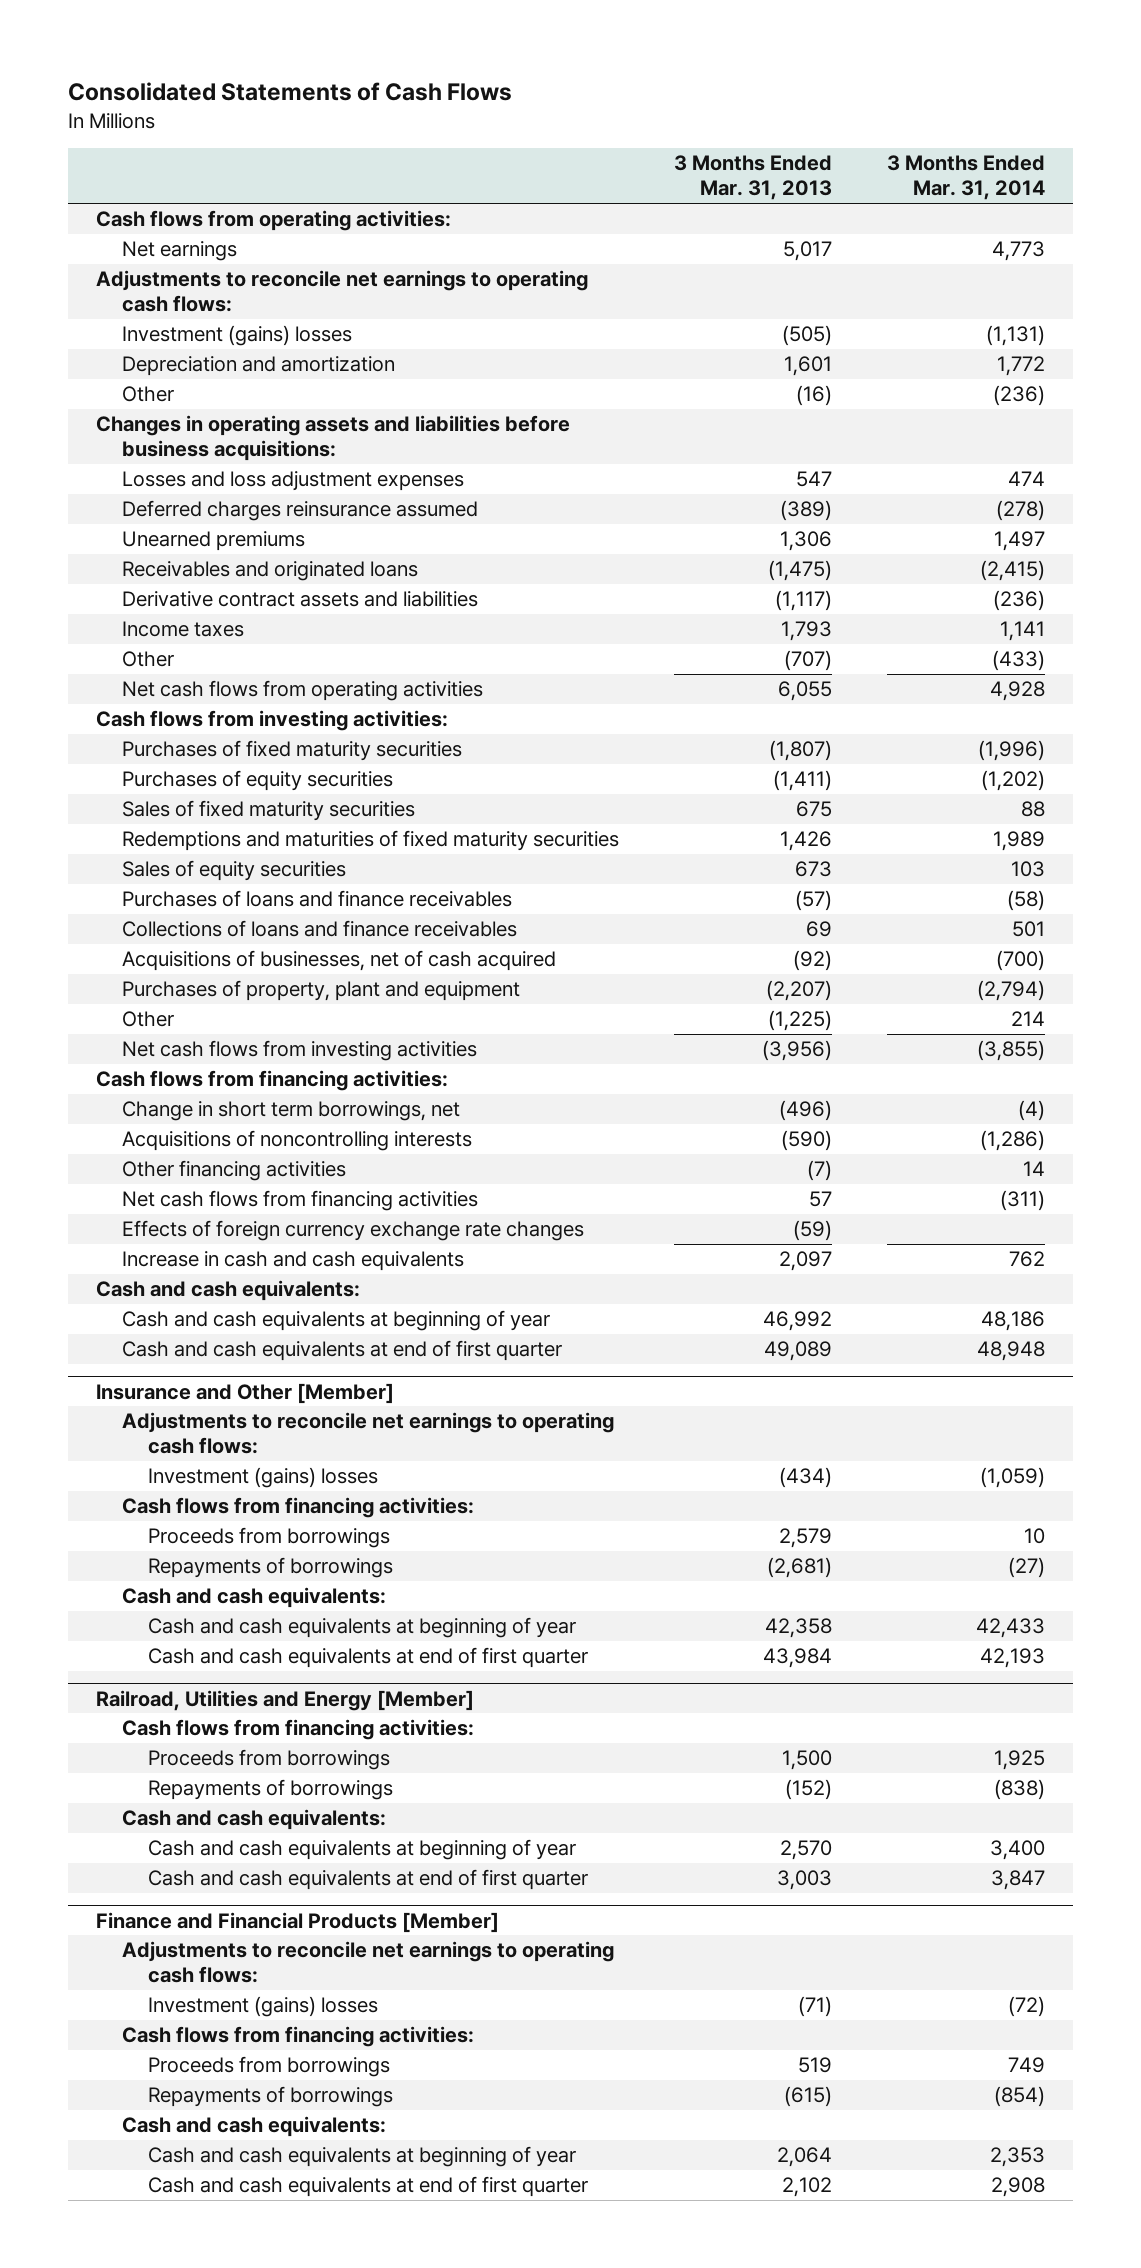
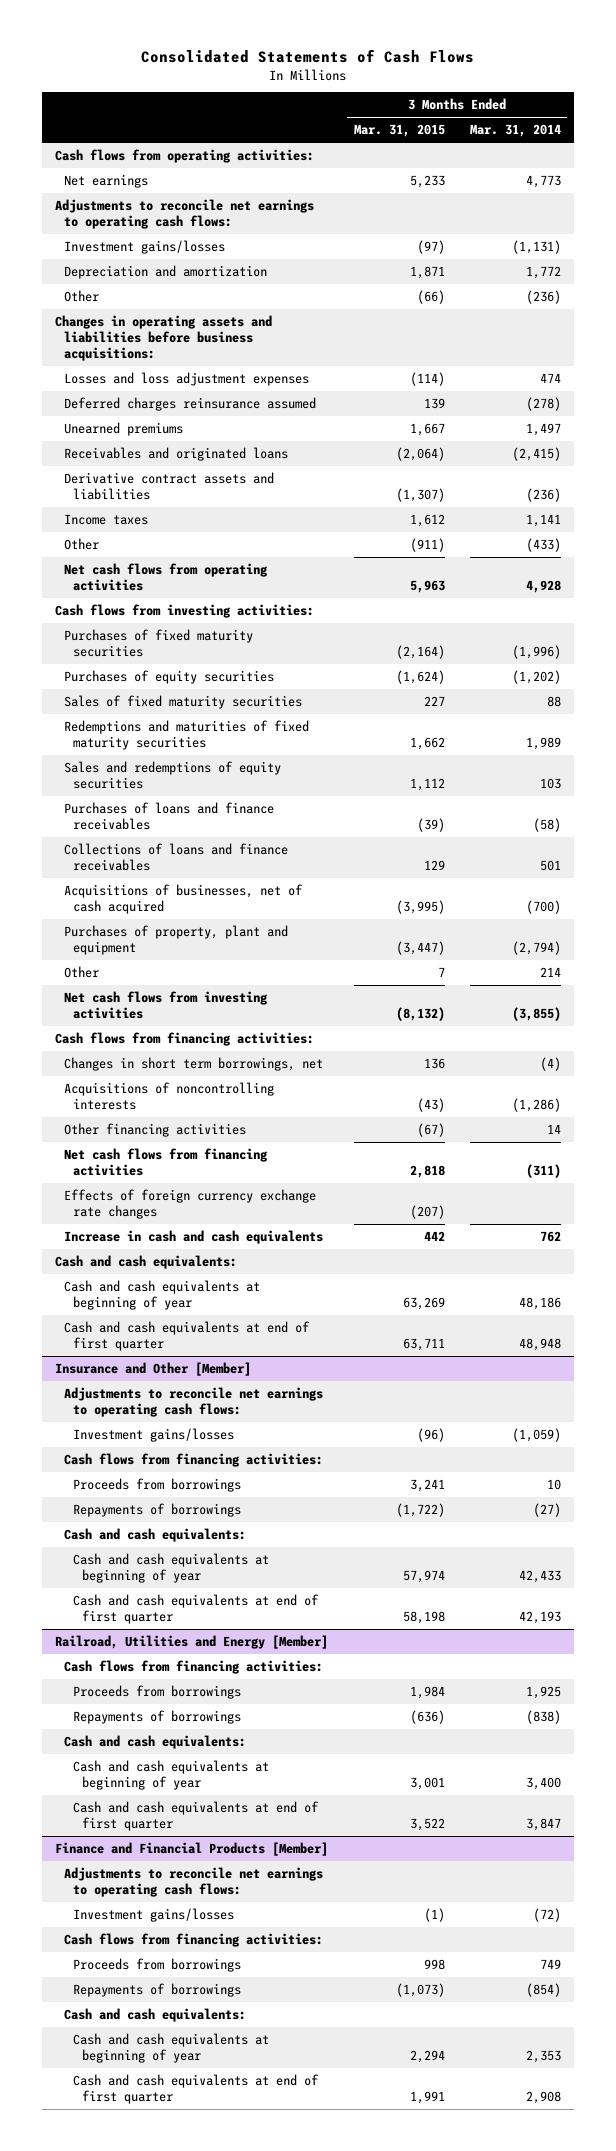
[674,155,833,201] 3 Months Ended Mar. 31, 2013 -> none
none -> [353,124,445,138] Mar. 31, 2015
[121,325,352,347] Investment (gains) losses -> [64,239,226,254] Investment gains/losses
[121,860,346,882] Sales of equity securities -> [64,760,282,789] Sales and redemptions of equity securities
[121,1101,460,1122] Change in short term borrowings, net -> [64,1056,324,1071] Changes in short term borrowings, net
[147,1467,378,1489] Investment (gains) losses -> [73,1427,235,1442] Investment gains/losses
[147,1996,378,2018] Investment (gains) losses -> [73,1907,235,1922] Investment gains/losses

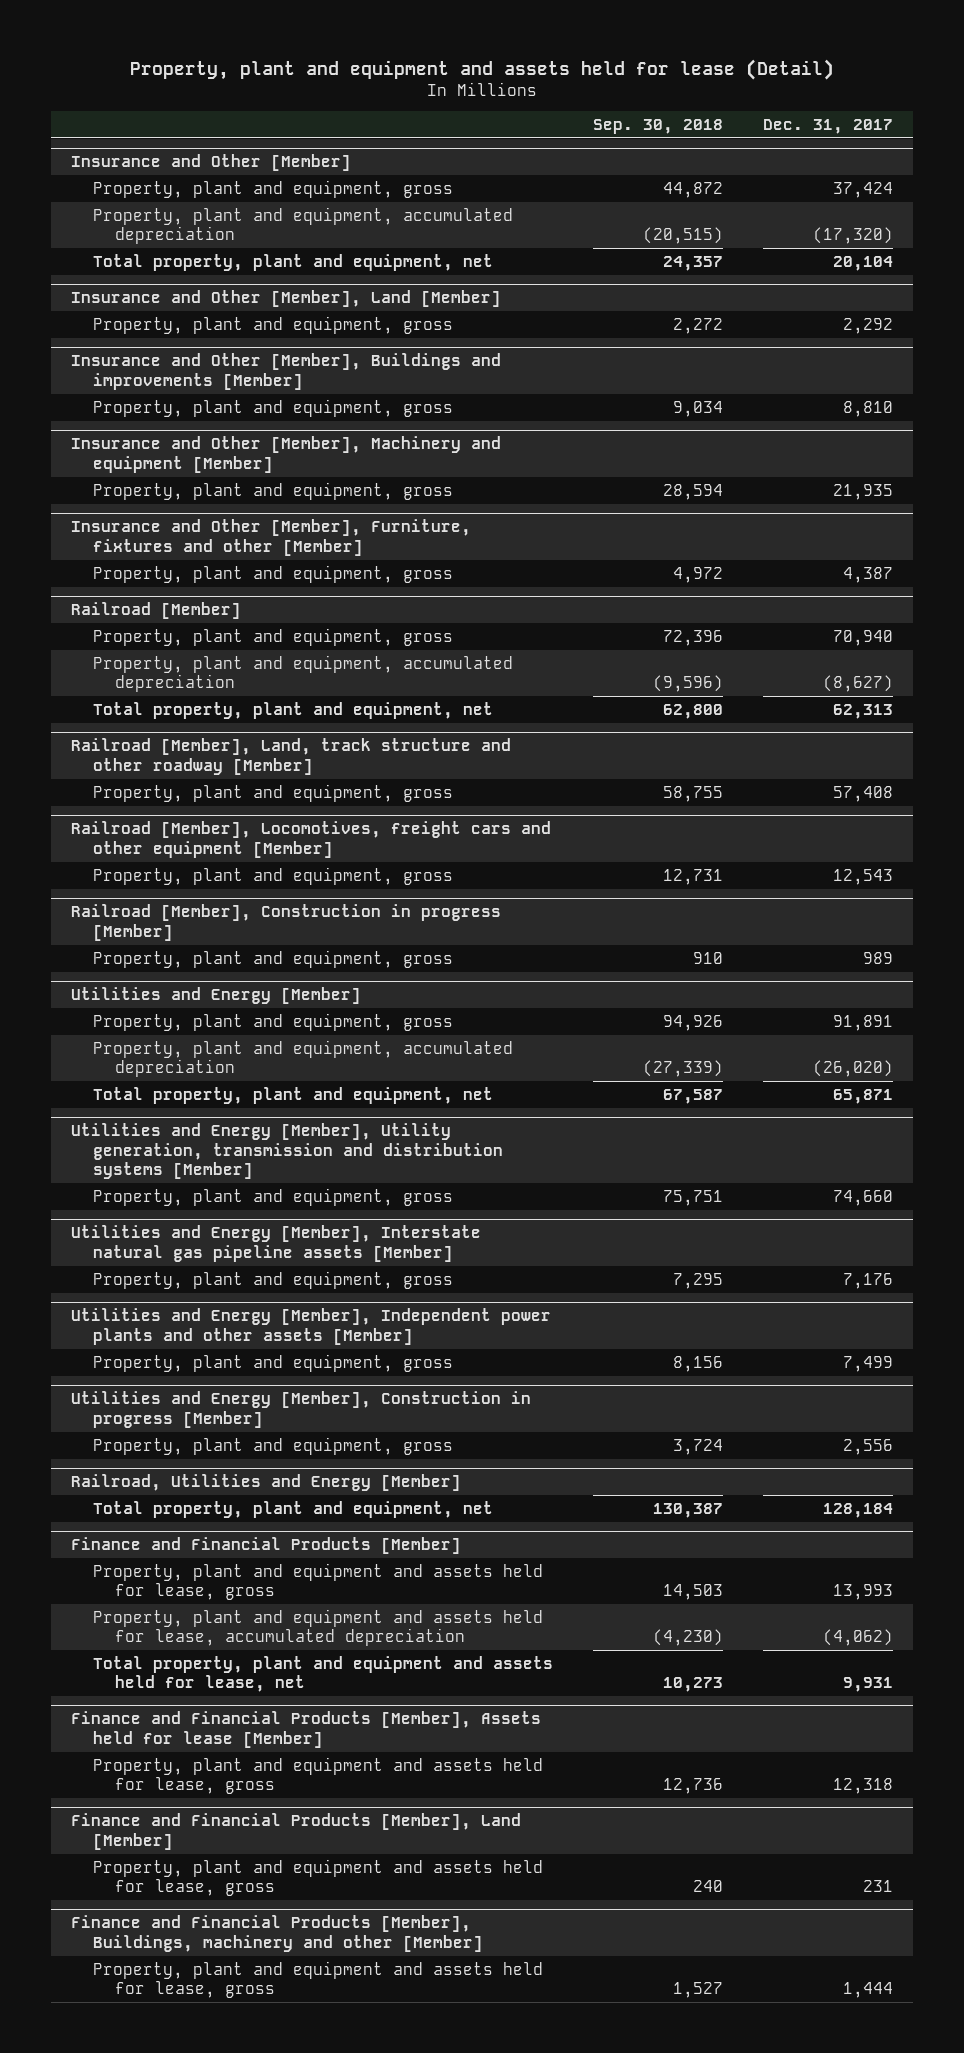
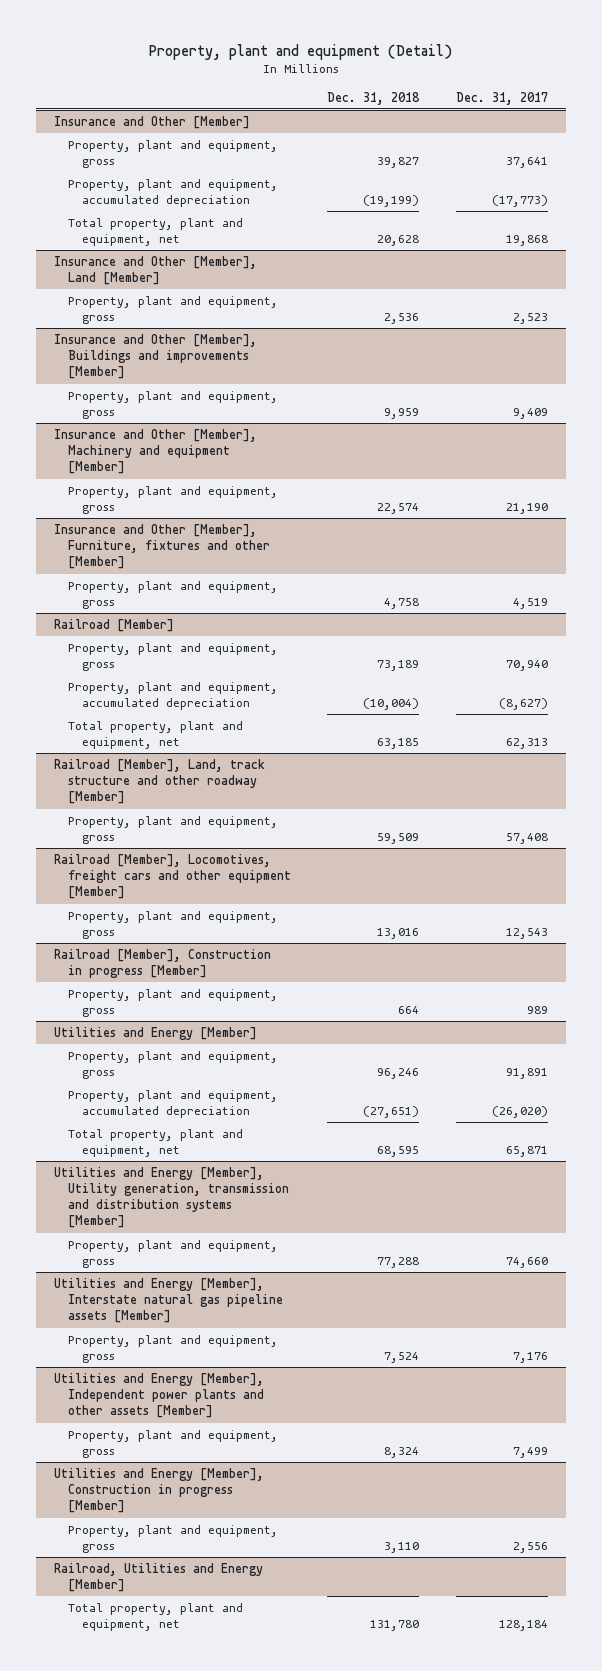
[129,58,834,80] Property, plant and equipment and assets held for lease (Detail) -> [149,43,453,60] Property, plant and equipment (Detail)
[592,118,723,134] Sep. 30, 2018 -> none
none -> [327,91,421,105] Dec. 31, 2018
[832,181,893,198] 37,424 -> [505,157,548,169] 37,641
[812,227,893,245] (17,320) -> [491,195,548,208] (17,773)
[832,255,893,271] 20,104 -> [505,235,548,247] 19,868
[842,317,893,334] 2,292 -> [512,313,548,325] 2,523
[842,400,893,417] 8,810 -> [512,408,548,420] 9,409
[832,483,893,500] 21,935 -> [505,503,548,515] 21,190
[842,566,893,583] 4,387 -> [512,598,548,610] 4,519
[71,1537,462,1555] Finance and Financial Products [Member] -> none
[92,1562,543,1601] Property, plant and equipment and assets held for lease, gross -> none
[92,1608,543,1647] Property, plant and equipment and assets held for lease, accumulated depreciation -> none
[92,1655,553,1693] Total property, plant and equipment and assets held for lease, net -> none
[71,1711,542,1748] Finance and Financial Products [Member], Assets held for lease [Member] -> none
[92,1756,543,1795] Property, plant and equipment and assets held for lease, gross -> none
[71,1813,522,1850] Finance and Financial Products [Member], Land [Member] -> none
[92,1858,543,1897] Property, plant and equipment and assets held for lease, gross -> none
[71,1915,483,1952] Finance and Financial Products [Member], Buildings, machinery and other [Member] -> none
[92,1960,543,1999] Property, plant and equipment and assets held for lease, gross -> none

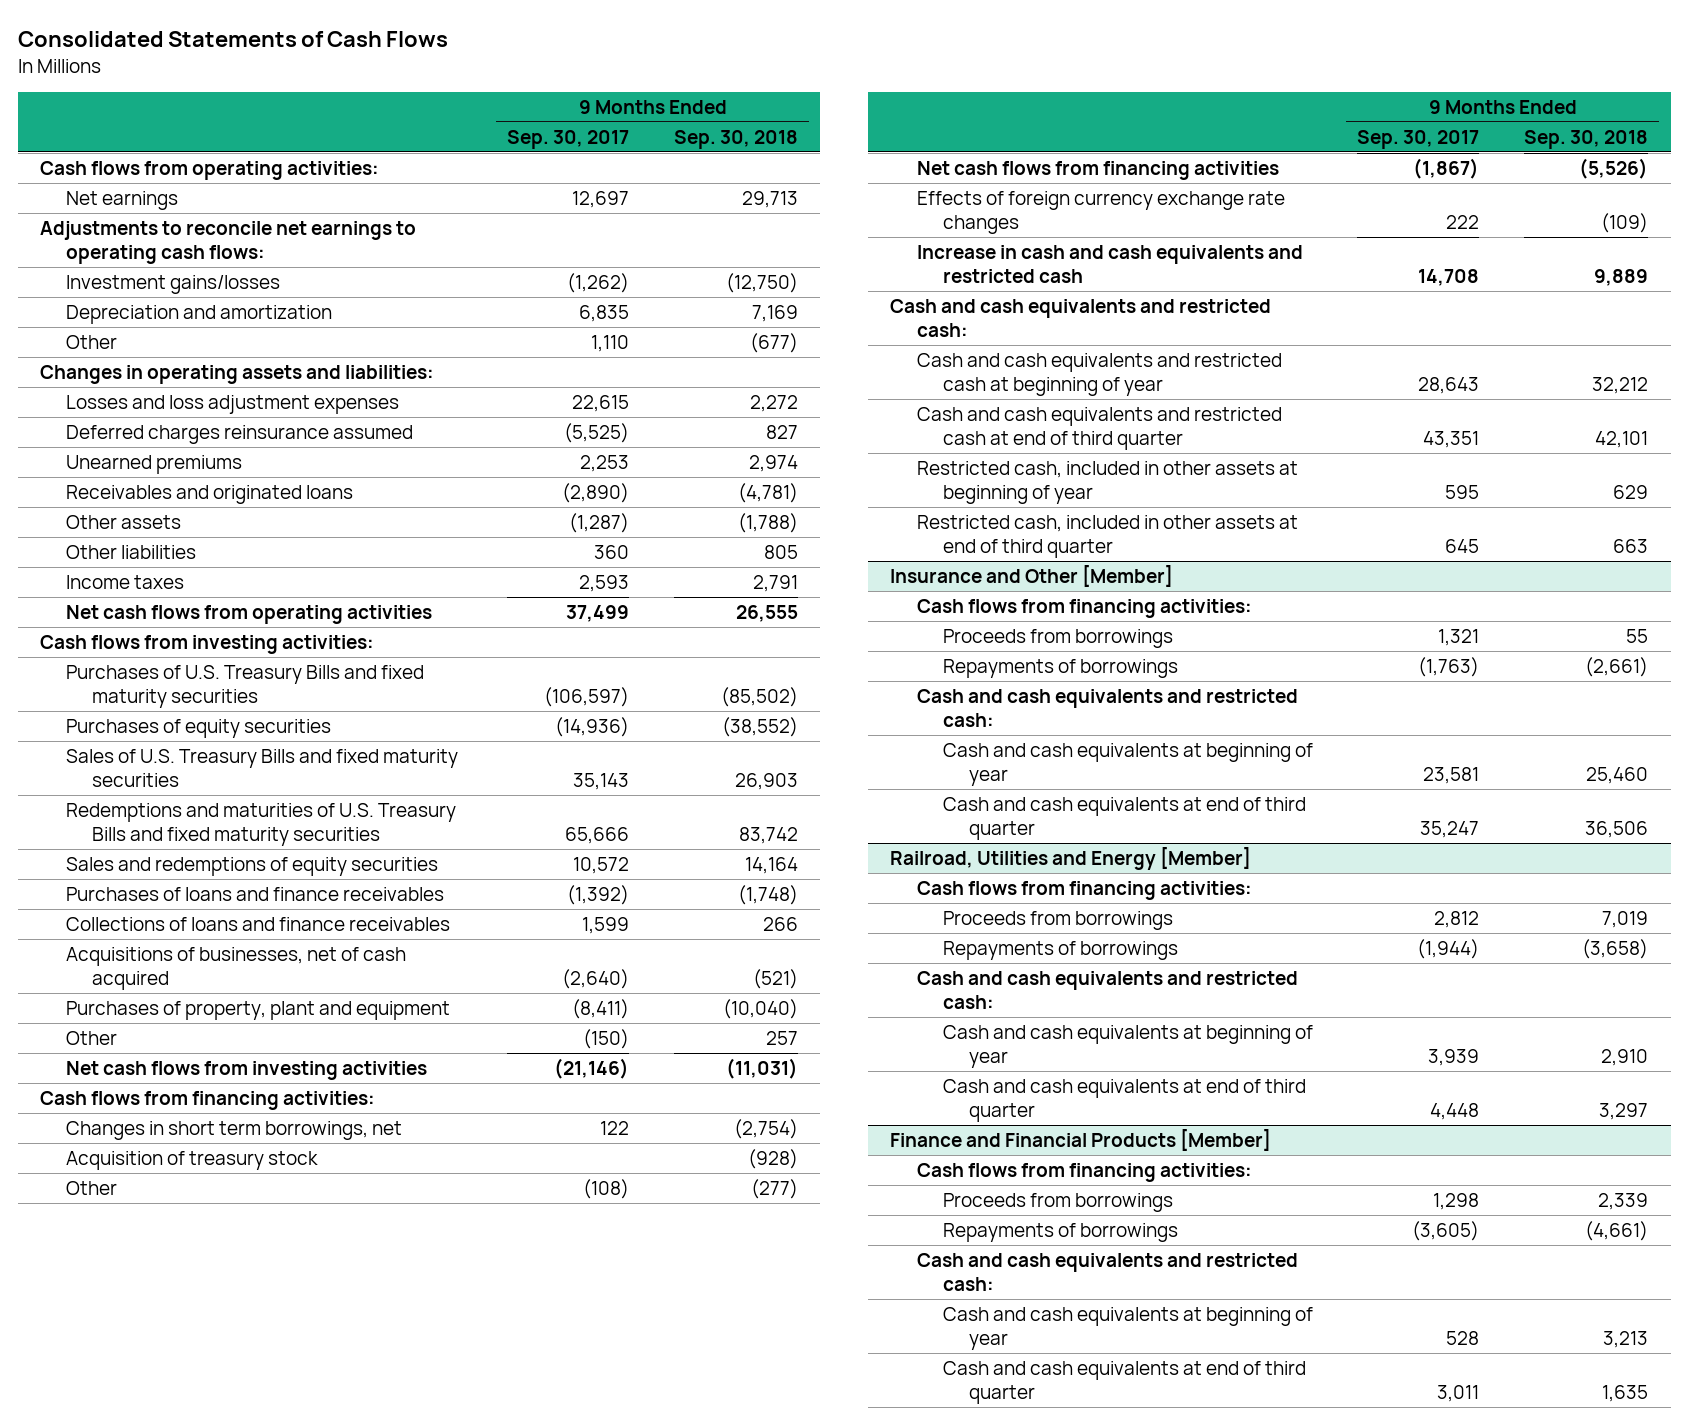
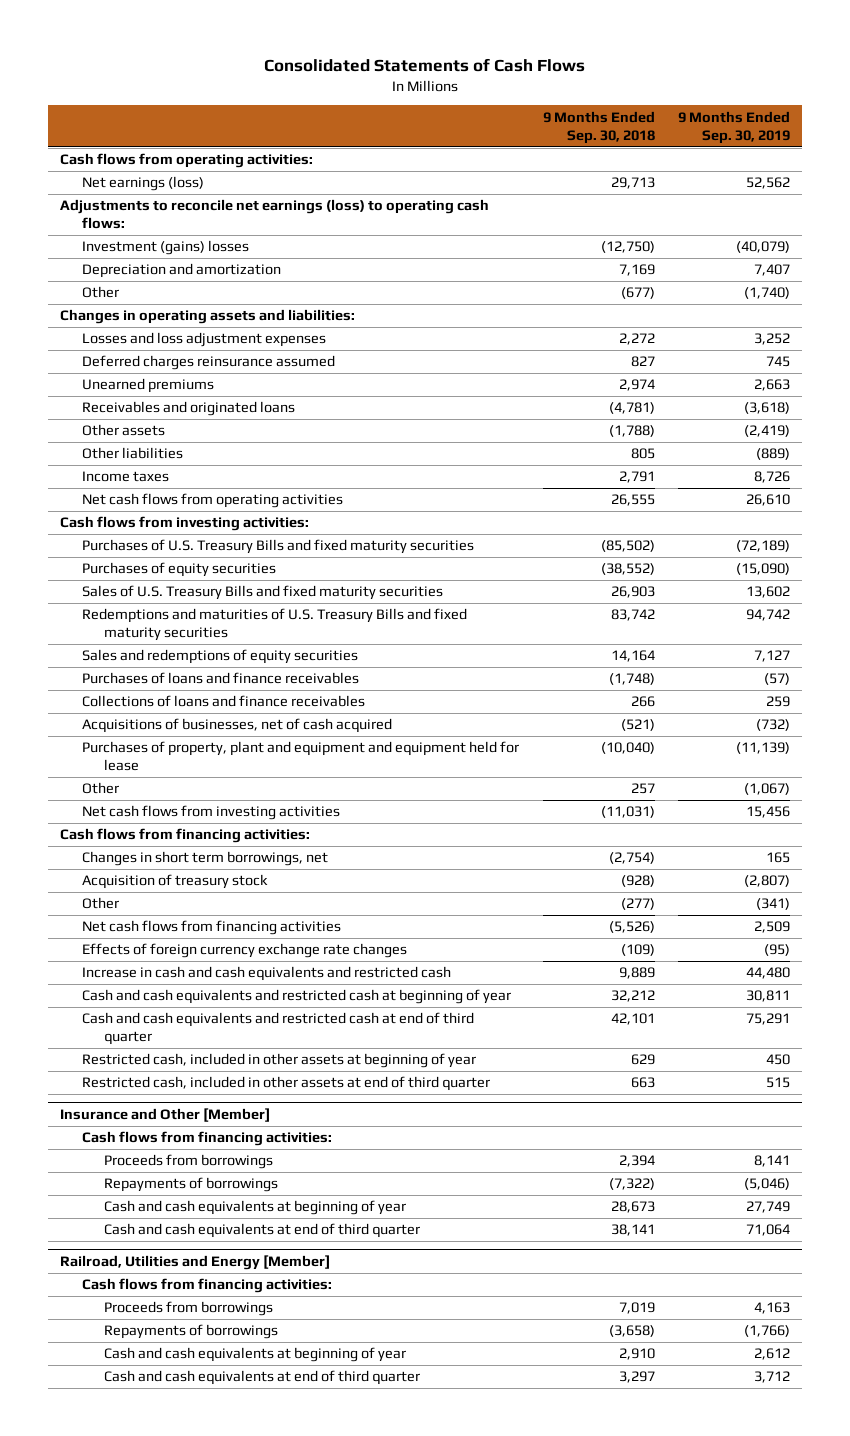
[507,129,630,149] Sep. 30, 2017 -> none
none -> [678,110,791,144] 9 Months Ended Sep. 30, 2019
[66,190,179,210] Net earnings -> [82,176,205,192] Net earnings (loss)
[40,220,417,264] Adjustments to reconcile net earnings to operating cash flows: -> [60,199,490,230] Adjustments to reconcile net earnings (loss) to operating cash flows:
[66,274,281,294] Investment gains/losses -> [82,240,250,256] Investment (gains) losses
[66,1000,451,1020] Purchases of property, plant and equipment -> [82,741,520,772] Purchases of property, plant and equipment and equipment held for lease
[890,298,1272,337] Cash and cash equivalents and restricted cash: -> none
[916,688,1298,727] Cash and cash equivalents and restricted cash: -> none
[1626,628,1649,643] 55 -> [618,1155,655,1168] 2,394
[1585,656,1649,677] (2,661) -> [608,1178,655,1191] (7,322)
[1586,766,1649,784] 25,460 -> [610,1201,655,1214] 28,673
[1585,820,1649,838] 36,506 -> [610,1224,655,1237] 38,141
[916,970,1298,1009] Cash and cash equivalents and restricted cash: -> none
[890,1128,1272,1151] Finance and Financial Products [Member] -> none
[916,1162,1252,1182] Cash flows from financing activities: -> none
[942,1192,1173,1212] Proceeds from borrowings -> none
[942,1222,1178,1242] Repayments of borrowings -> none
[916,1252,1298,1291] Cash and cash equivalents and restricted cash: -> none
[942,1306,1313,1350] Cash and cash equivalents at beginning of year -> none
[942,1360,1306,1404] Cash and cash equivalents at end of third quarter -> none

